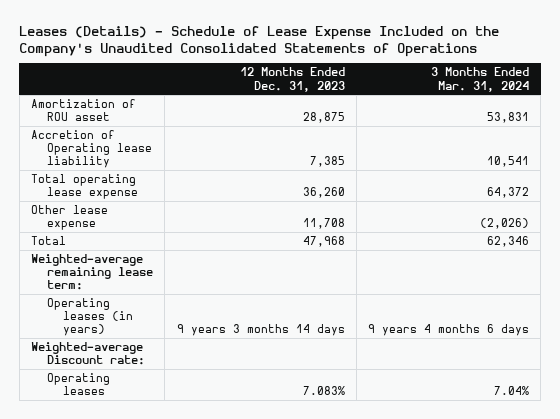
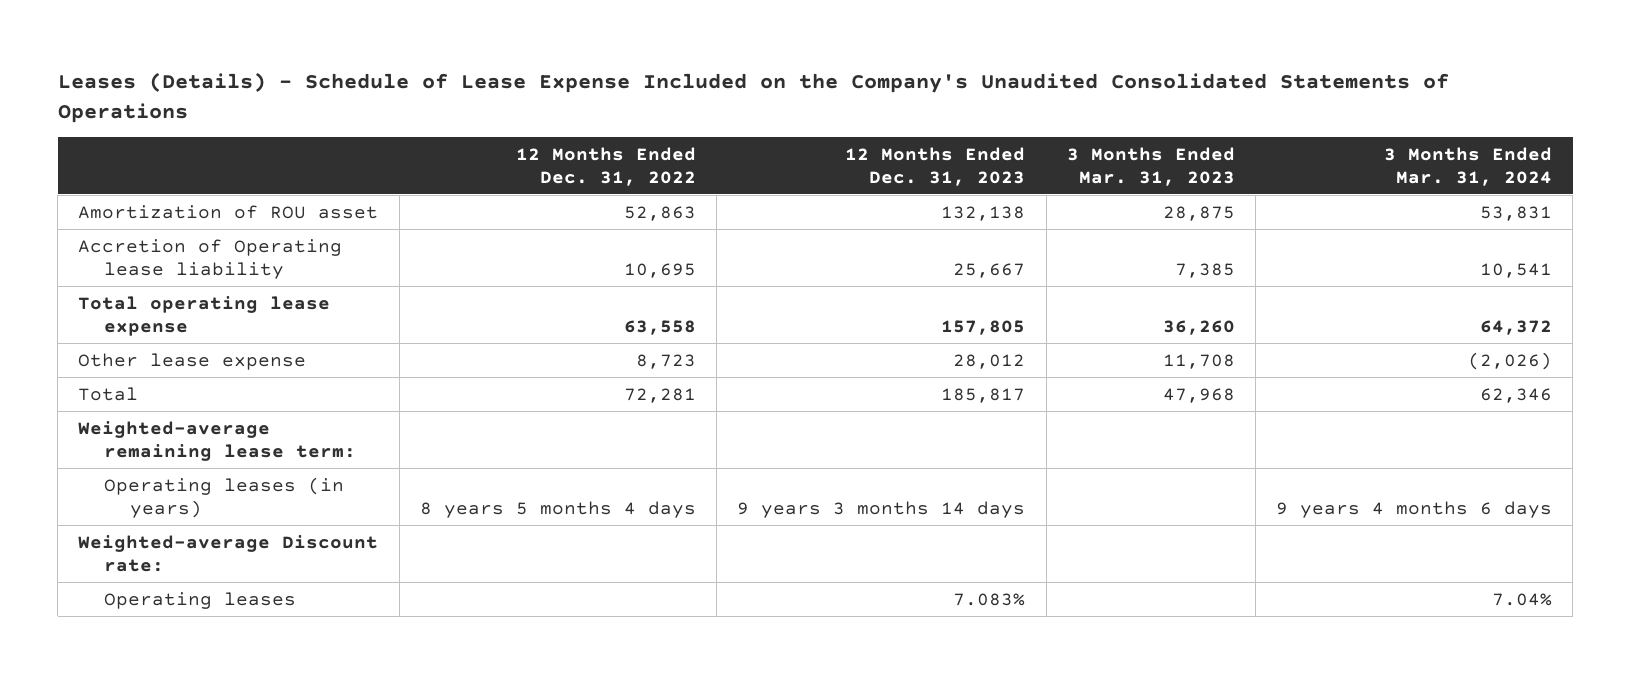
none -> [515,146,696,186] 12 Months Ended Dec. 31, 2022
none -> [1066,146,1235,186] 3 Months Ended Mar. 31, 2023
[302,112,345,124] 28,875 -> [941,205,1026,221] 132,138
[309,156,345,168] 7,385 -> [953,262,1026,278] 25,667
[302,187,345,199] 36,260 -> [941,319,1026,335] 157,805
[302,218,345,230] 11,708 -> [953,353,1026,369] 28,012
[302,236,345,248] 47,968 -> [941,387,1026,403] 185,817

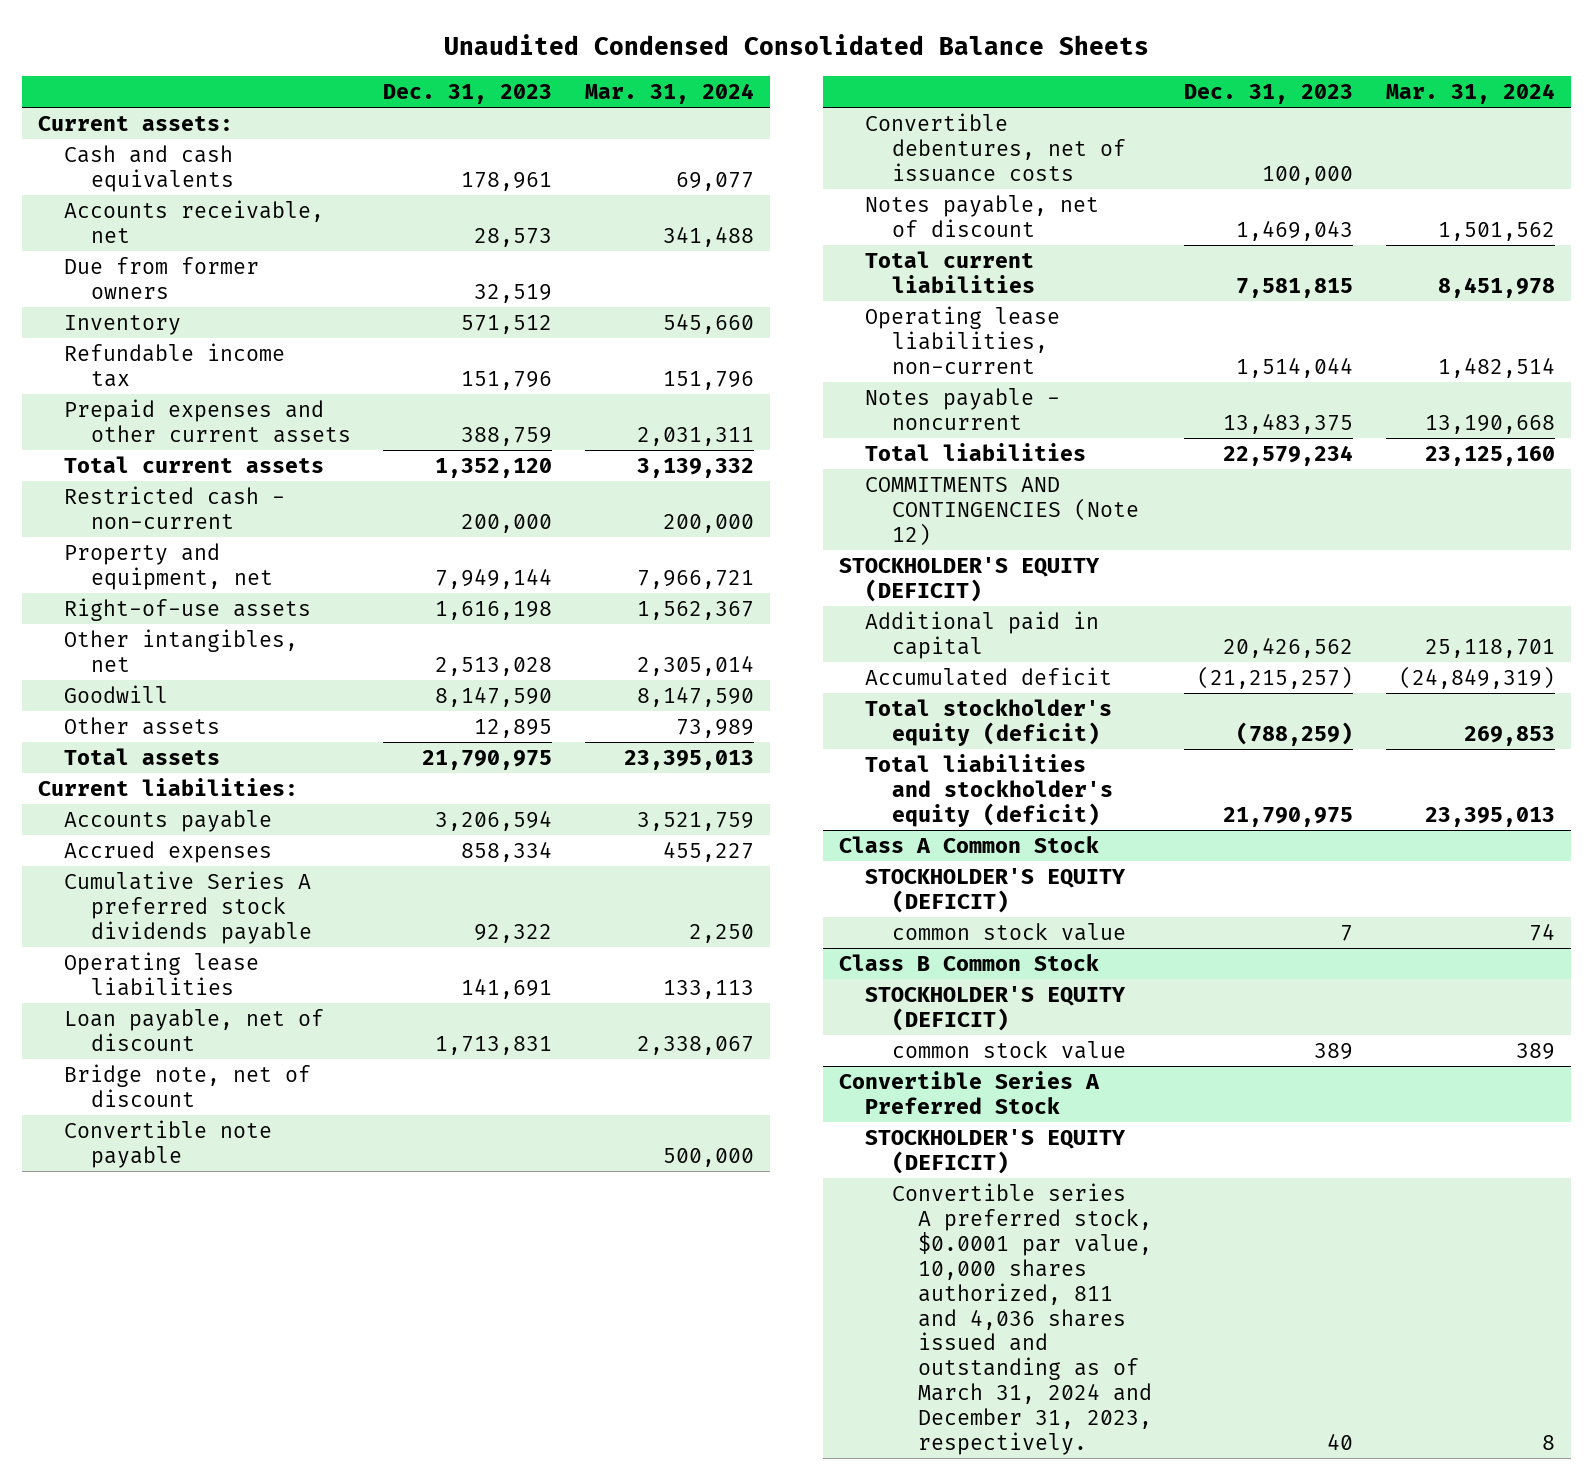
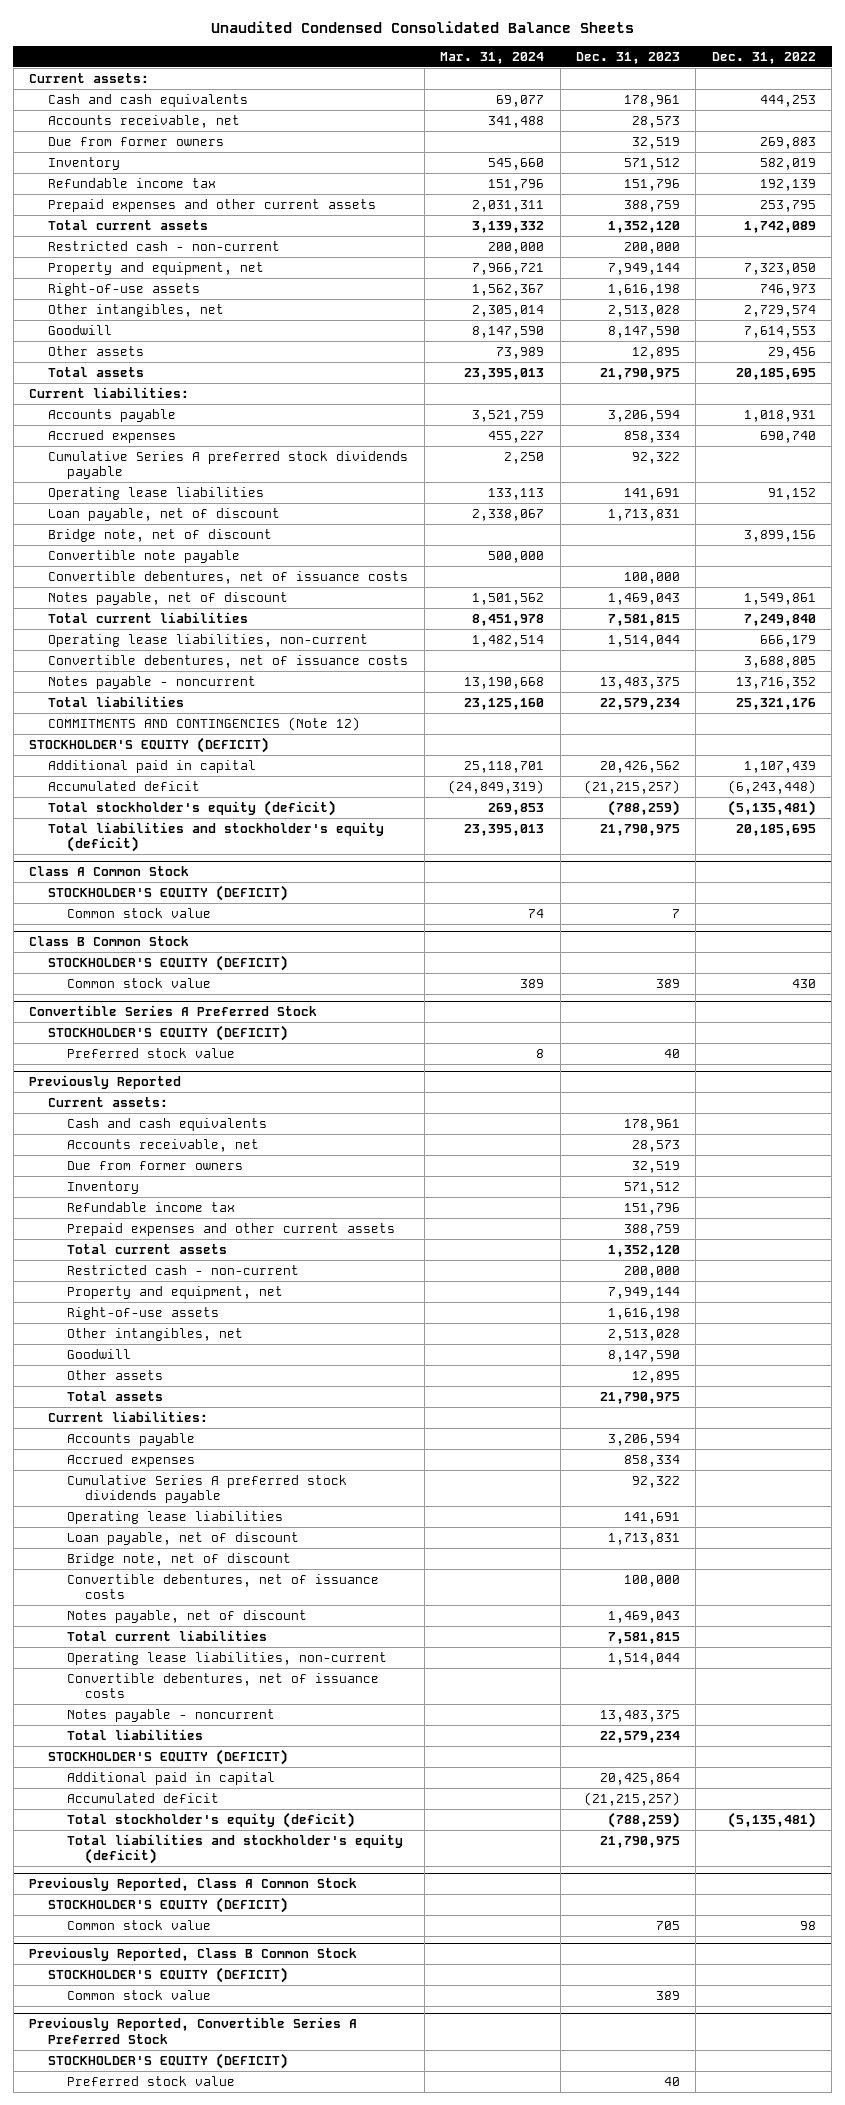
none -> [711,51,816,64] Dec. 31, 2022
none -> [48,654,409,668] Convertible debentures, net of issuance costs
[891,923,1126,942] common stock value -> [66,907,211,918] Common stock value
[891,1041,1126,1060] common stock value -> [66,977,211,988] Common stock value
[891,1183,1152,1455] Convertible series A preferred stock, $0.0001 par value, 10,000 shares authorized, 811 and 4,036 shares issued and outstanding as of March 31, 2024 and December 31, 2023, respectively. -> [66,1047,235,1058] Preferred stock value
none -> [29,1075,182,1090] Previously Reported
none -> [48,1096,169,1107] Current assets:
none -> [66,1117,267,1131] Cash and cash equivalents
none -> [66,1138,259,1152] Accounts receivable, net
none -> [66,1160,243,1170] Due from former owners
none -> [66,1180,139,1194] Inventory
none -> [66,1201,235,1212] Refundable income tax
none -> [66,1222,395,1236] Prepaid expenses and other current assets
none -> [66,1243,227,1254] Total current assets
none -> [66,1264,299,1275] Restricted cash - non-current
none -> [66,1285,283,1299] Property and equipment, net
none -> [66,1306,219,1320] Right-of-use assets
none -> [66,1327,243,1341] Other intangibles, net
none -> [66,1348,131,1359] Goodwill
none -> [66,1369,163,1380] Other assets
none -> [66,1390,163,1401] Total assets
none -> [48,1410,209,1422] Current liabilities:
none -> [66,1432,195,1446] Accounts payable
none -> [66,1453,195,1467] Accrued expenses
none -> [66,1474,347,1504] Cumulative Series A preferred stock dividends payable
none -> [66,1510,283,1524] Operating lease liabilities
none -> [66,1531,299,1545] Loan payable, net of discount
none -> [66,1552,291,1566] Bridge note, net of discount
none -> [66,1573,379,1600] Convertible debentures, net of issuance costs
none -> [66,1609,307,1623] Notes payable, net of discount
none -> [66,1629,267,1641] Total current liabilities
none -> [66,1651,387,1665] Operating lease liabilities, non-current
none -> [66,1672,379,1699] Convertible debentures, net of issuance costs
none -> [66,1708,275,1722] Notes payable - noncurrent
none -> [66,1728,203,1740] Total liabilities
none -> [48,1748,289,1765] STOCKHOLDER'S EQUITY (DEFICIT)
none -> [66,1771,275,1785] Additional paid in capital
none -> [66,1792,219,1803] Accumulated deficit
none -> [66,1811,355,1828] Total stockholder's equity (deficit)
none -> [66,1833,403,1865] Total liabilities and stockholder's equity (deficit)
none -> [29,1877,358,1892] Previously Reported, Class A Common Stock
none -> [48,1896,289,1913] STOCKHOLDER'S EQUITY (DEFICIT)
none -> [66,1919,211,1930] Common stock value
none -> [29,1947,358,1962] Previously Reported, Class B Common Stock
none -> [48,1966,289,1983] STOCKHOLDER'S EQUITY (DEFICIT)
none -> [66,1989,211,2000] Common stock value
none -> [29,2017,358,2044] Previously Reported, Convertible Series A Preferred Stock
none -> [48,2052,289,2069] STOCKHOLDER'S EQUITY (DEFICIT)
none -> [66,2075,235,2086] Preferred stock value

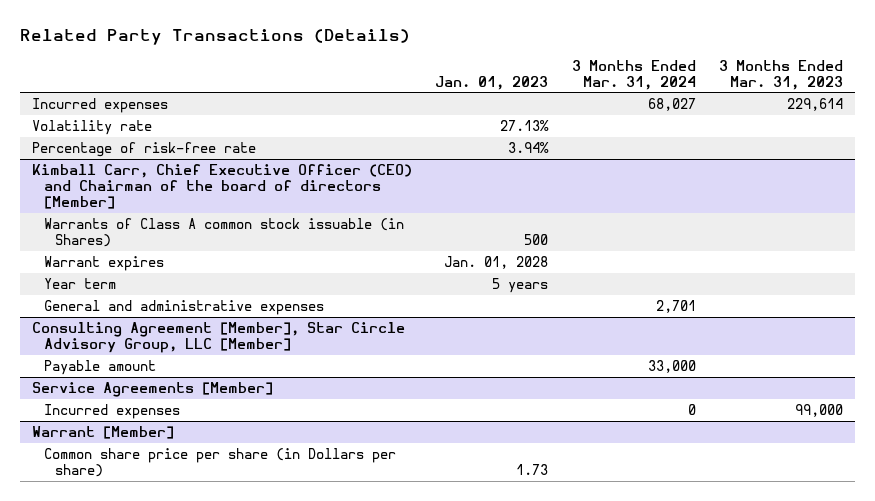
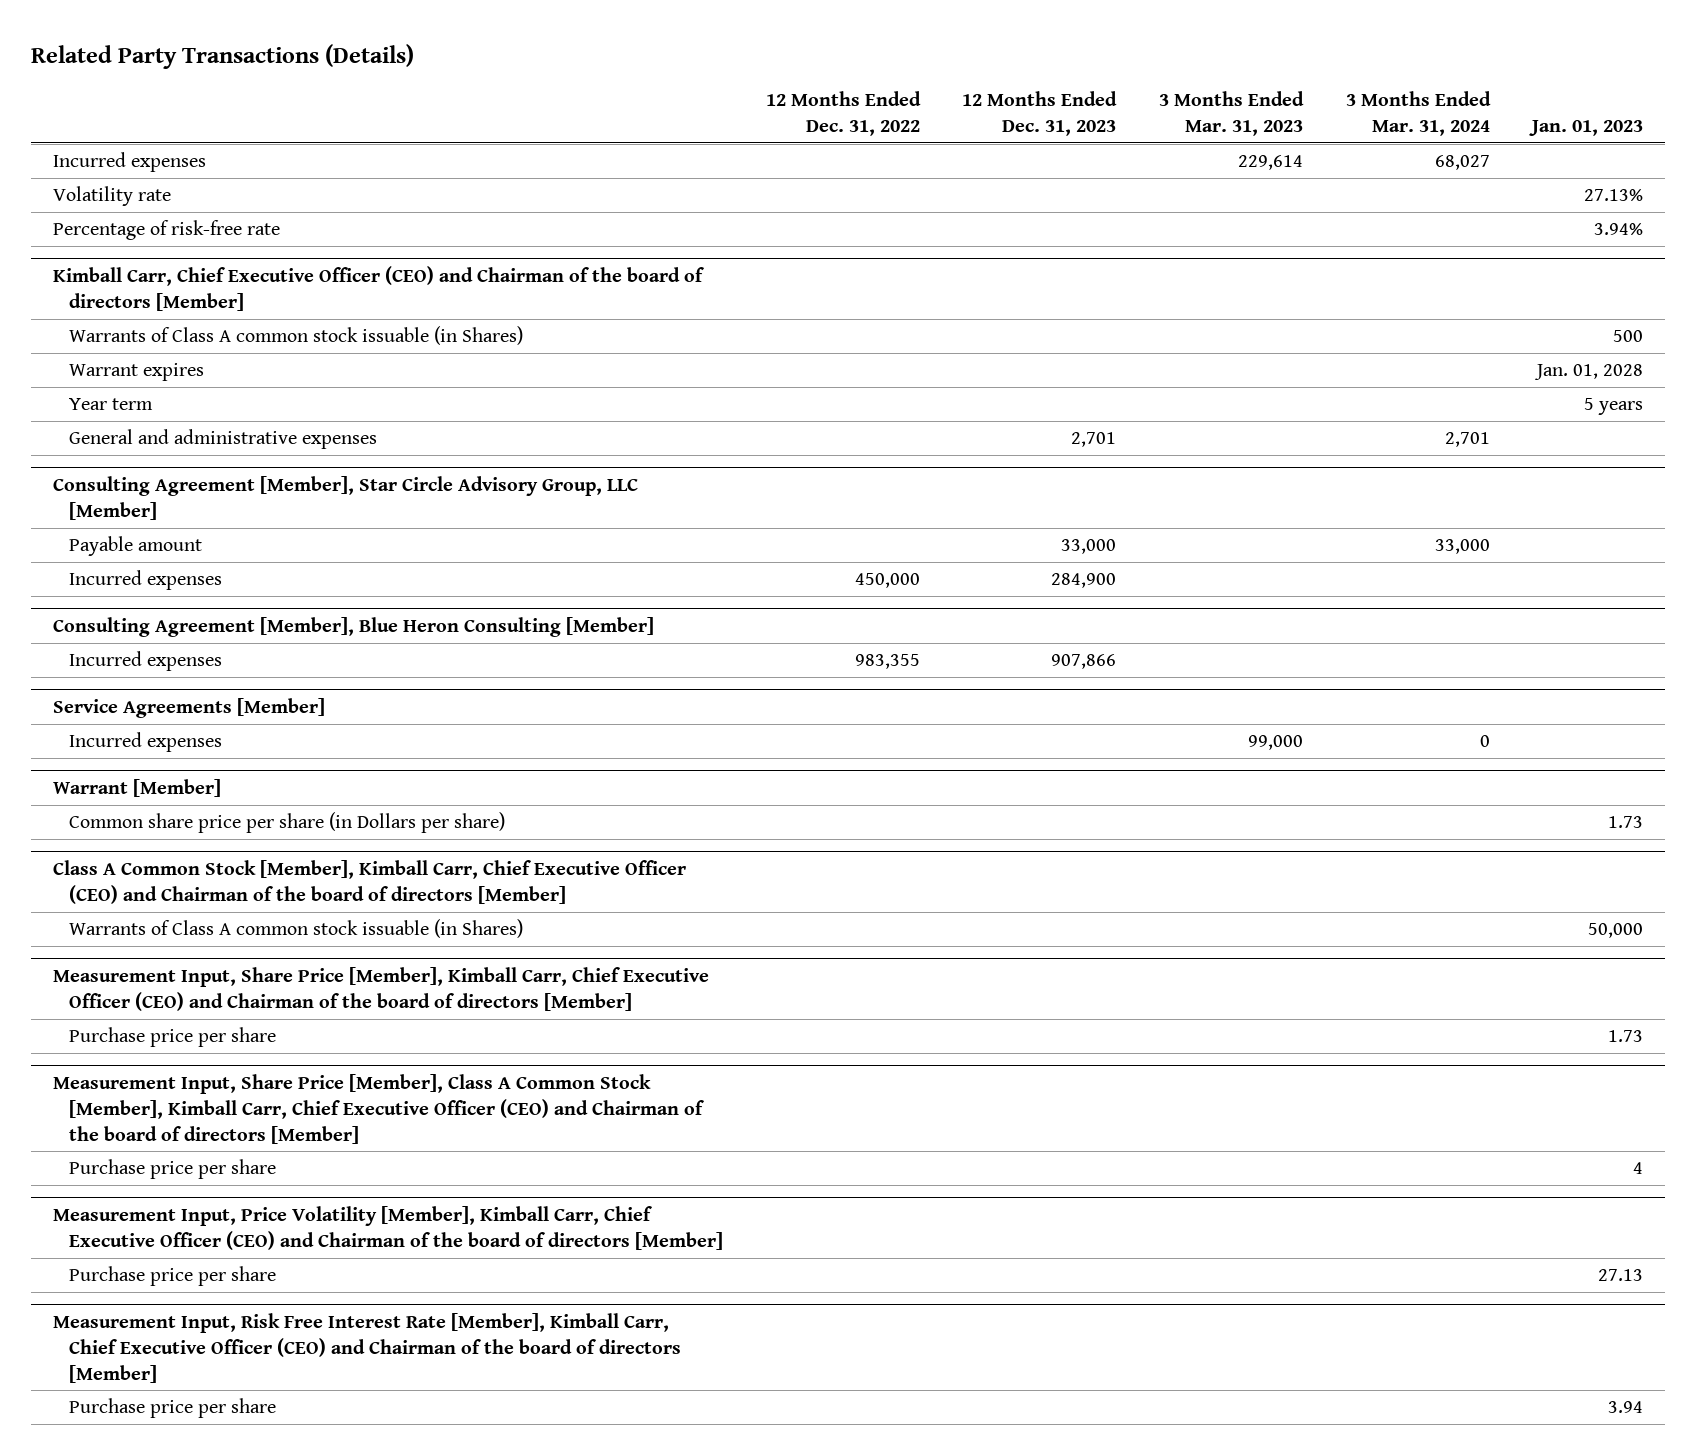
none -> [765,91,921,137] 12 Months Ended Dec. 31, 2022
none -> [962,91,1118,137] 12 Months Ended Dec. 31, 2023
none -> [69,570,223,591] Incurred expenses
none -> [52,617,654,638] Consulting Agreement [Member], Blue Heron Consulting [Member]
none -> [69,651,223,672] Incurred expenses
none -> [52,860,686,904] Class A Common Stock [Member], Kimball Carr, Chief Executive Officer (CEO) and Chairman of the board of directors [Member]
none -> [69,919,524,939] Warrants of Class A common stock issuable (in Shares)
none -> [52,967,709,1011] Measurement Input, Share Price [Member], Kimball Carr, Chief Executive Officer (CEO) and Chairman of the board of directors [Member]
none -> [69,1027,277,1048] Purchase price per share
none -> [52,1074,705,1144] Measurement Input, Share Price [Member], Class A Common Stock [Member], Kimball Carr, Chief Executive Officer (CEO) and Chairman of the board of directors [Member]
none -> [69,1159,277,1180] Purchase price per share
none -> [52,1206,724,1250] Measurement Input, Price Volatility [Member], Kimball Carr, Chief Executive Officer (CEO) and Chairman of the board of directors [Member]
none -> [69,1266,277,1287] Purchase price per share
none -> [52,1313,682,1383] Measurement Input, Risk Free Interest Rate [Member], Kimball Carr, Chief Executive Officer (CEO) and Chairman of the board of directors [Member]
none -> [69,1398,277,1419] Purchase price per share

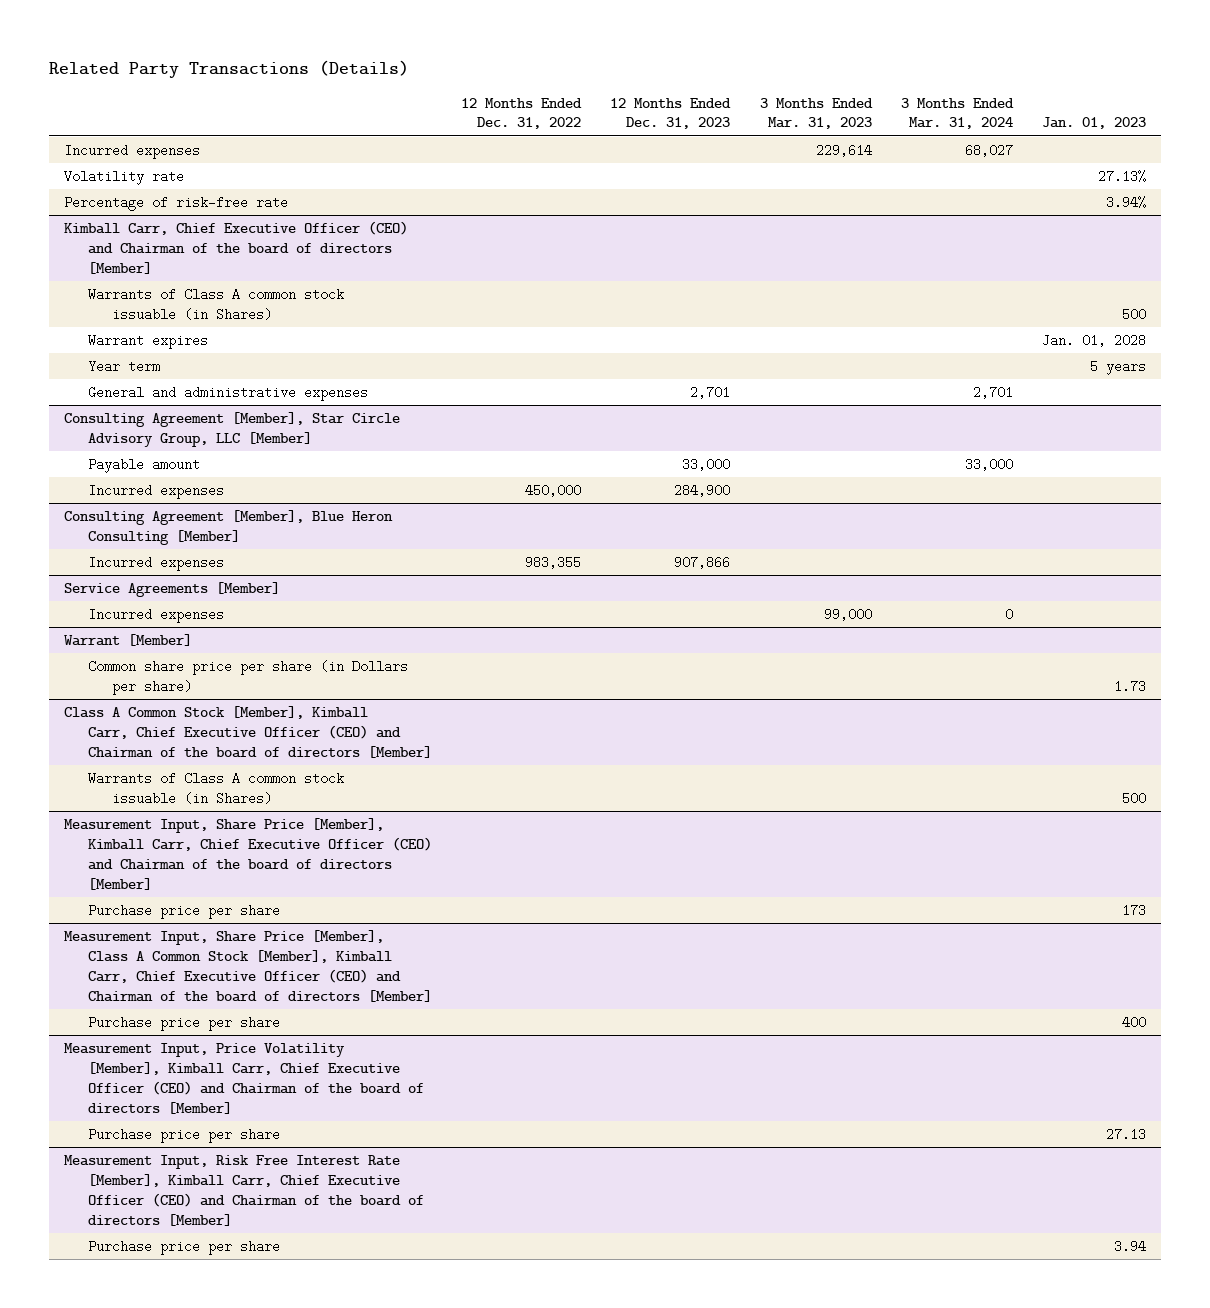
[1588,923,1644,939] 50,000 -> [1121,791,1146,805] 500
[1608,1030,1644,1043] 1.73 -> [1121,903,1146,917] 173
[1633,1162,1644,1175] 4 -> [1121,1015,1146,1029] 400

